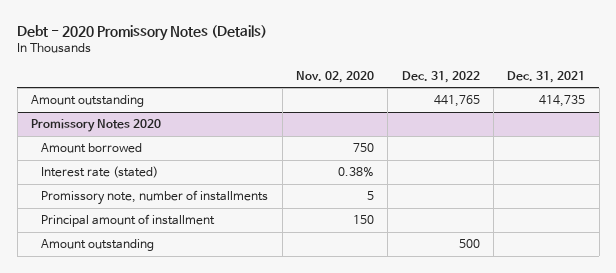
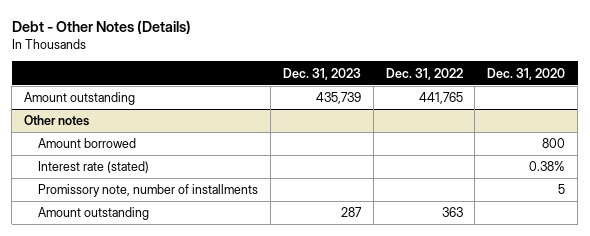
[17,24,268,41] Debt - 2020 Promissory Notes (Details) -> [11,19,191,34] Debt - Other Notes (Details)
[295,70,374,83] Nov. 02, 2020 -> none
[507,70,586,83] Dec. 31, 2021 -> none
none -> [282,67,361,80] Dec. 31, 2023
none -> [487,67,566,80] Dec. 31, 2020
[30,119,161,133] Promissory Notes 2020 -> none
[41,143,143,154] Amount borrowed -> none
[41,166,159,179] Interest rate (stated) -> none
[41,190,269,206] Promissory note, number of installments -> none
[41,214,216,228] Principal amount of installment -> none
[41,239,155,252] Amount outstanding -> none
none -> [24,115,90,127] Other notes
none -> [38,138,137,149] Amount borrowed
none -> [38,161,150,174] Interest rate (stated)
none -> [38,184,259,198] Promissory note, number of installments
none -> [38,207,150,221] Amount outstanding

